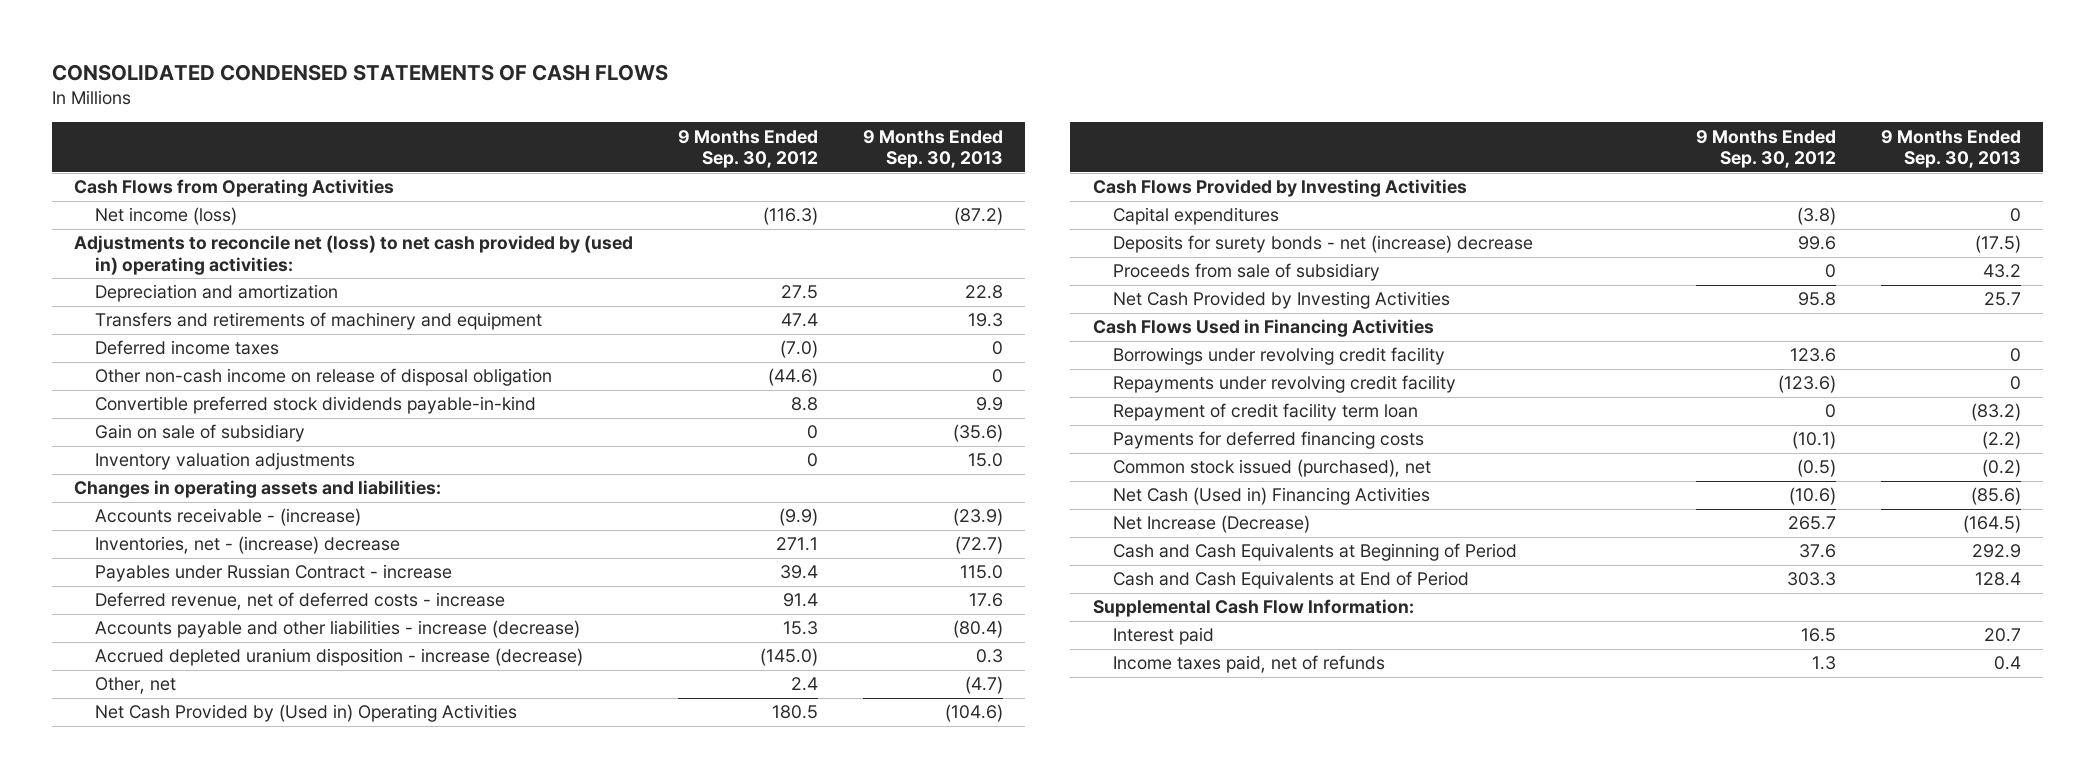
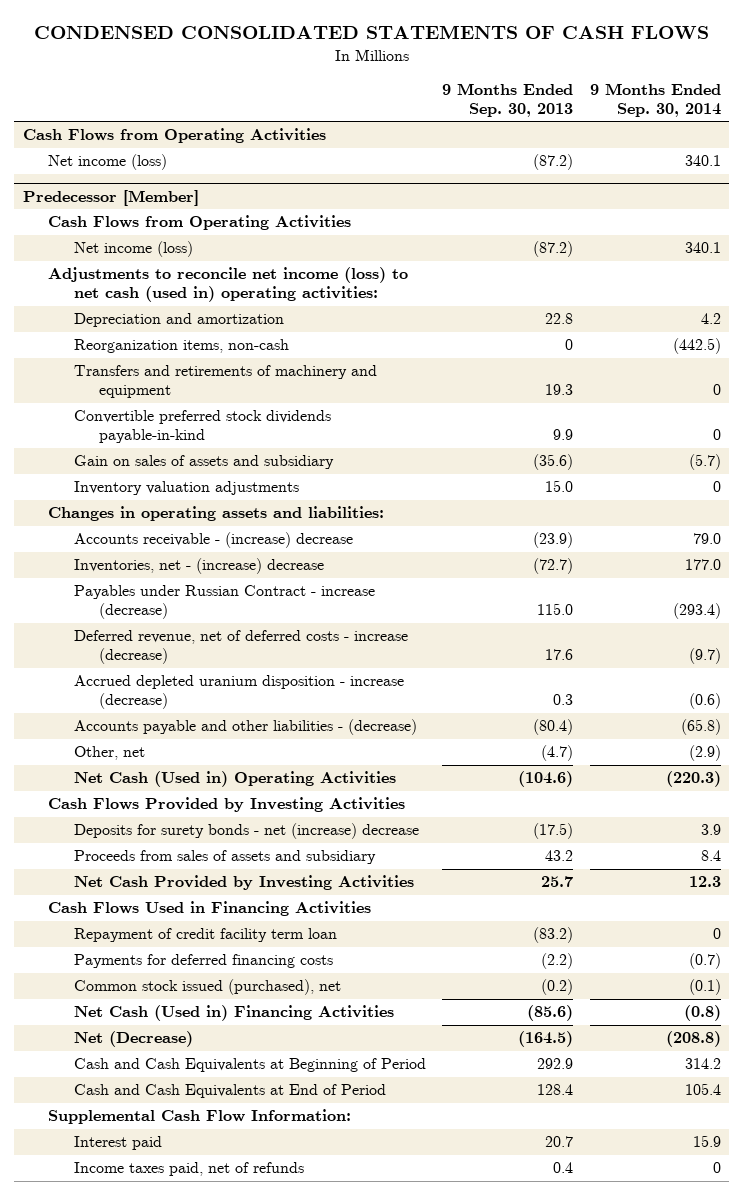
[51,63,668,81] CONSOLIDATED CONDENSED STATEMENTS OF CASH FLOWS -> [33,25,709,40] CONDENSED CONSOLIDATED STATEMENTS OF CASH FLOWS
[677,129,818,168] 9 Months Ended Sep. 30, 2012 -> none
none -> [589,83,721,118] 9 Months Ended Sep. 30, 2014
none -> [22,189,199,206] Predecessor [Member]
none -> [48,215,352,231] Cash Flows from Operating Activities
none -> [73,241,193,258] Net income (loss)
[74,235,634,275] Adjustments to reconcile net (loss) to net cash provided by (used in) operating activities: -> [48,267,409,303] Adjustments to reconcile net income (loss) to net cash (used in) operating activities:
none -> [73,339,289,354] Reorganization items, non-cash
[94,340,279,356] Deferred income taxes -> none
[94,368,552,387] Other non-cash income on release of disposal obligation -> none
[94,424,305,443] Gain on sale of subsidiary -> [73,455,334,470] Gain on sales of assets and subsidiary
[94,508,361,527] Accounts receivable - (increase) -> [73,532,353,549] Accounts receivable - (increase) decrease
[94,620,580,639] Accounts payable and other liabilities - increase (decrease) -> none
[94,564,452,583] Payables under Russian Contract - increase -> [73,585,375,620] Payables under Russian Contract - increase (decrease)
[94,592,505,611] Deferred revenue, net of deferred costs - increase -> [73,630,408,665] Deferred revenue, net of deferred costs - increase (decrease)
none -> [73,719,417,736] Accounts payable and other liabilities - (decrease)
[94,704,517,723] Net Cash Provided by (Used in) Operating Activities -> [73,771,396,788] Net Cash (Used in) Operating Activities
[1113,207,1280,226] Capital expenditures -> none
[1113,263,1381,282] Proceeds from sale of subsidiary -> [73,850,376,865] Proceeds from sales of assets and subsidiary
[1113,347,1446,366] Borrowings under revolving credit facility -> none
[1113,375,1457,394] Repayments under revolving credit facility -> none
[1113,515,1311,534] Net Increase (Decrease) -> [73,1031,193,1048] Net (Decrease)

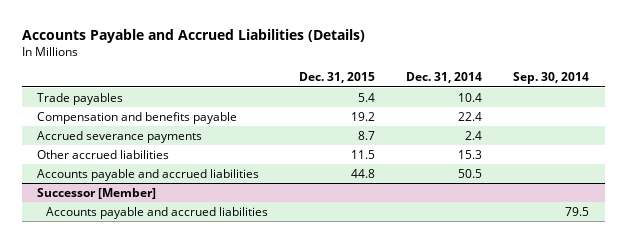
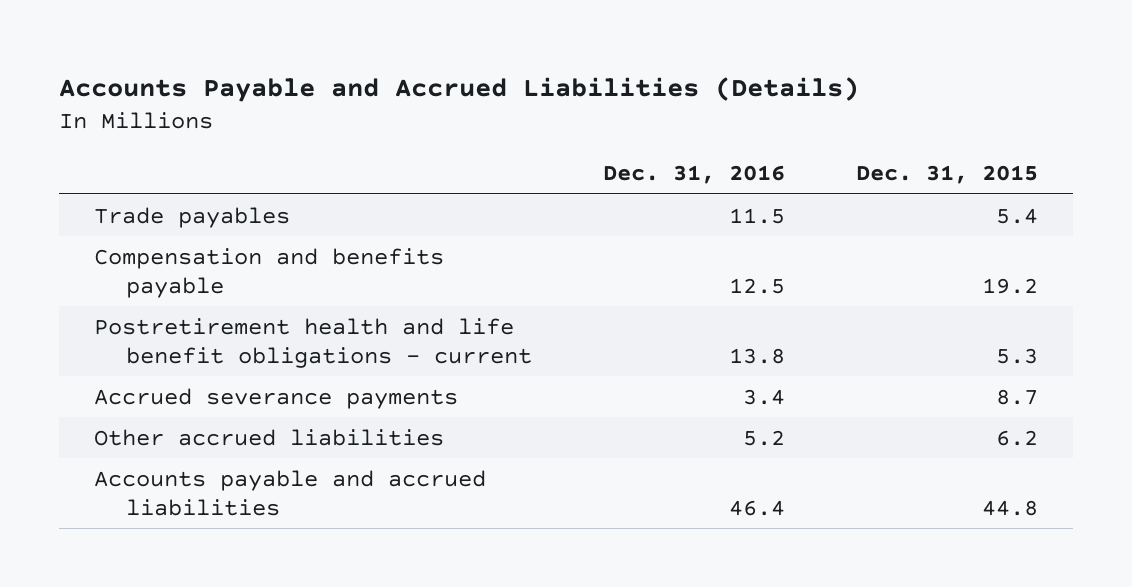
[406,72,483,84] Dec. 31, 2014 -> none
[513,72,590,85] Sep. 30, 2014 -> none
none -> [602,165,785,185] Dec. 31, 2016
none -> [94,317,532,368] Postretirement health and life benefit obligations - current
[351,149,376,159] 11.5 -> [995,429,1038,446] 6.2
[37,187,157,199] Successor [Member] -> none
[45,206,268,219] Accounts payable and accrued liabilities -> none

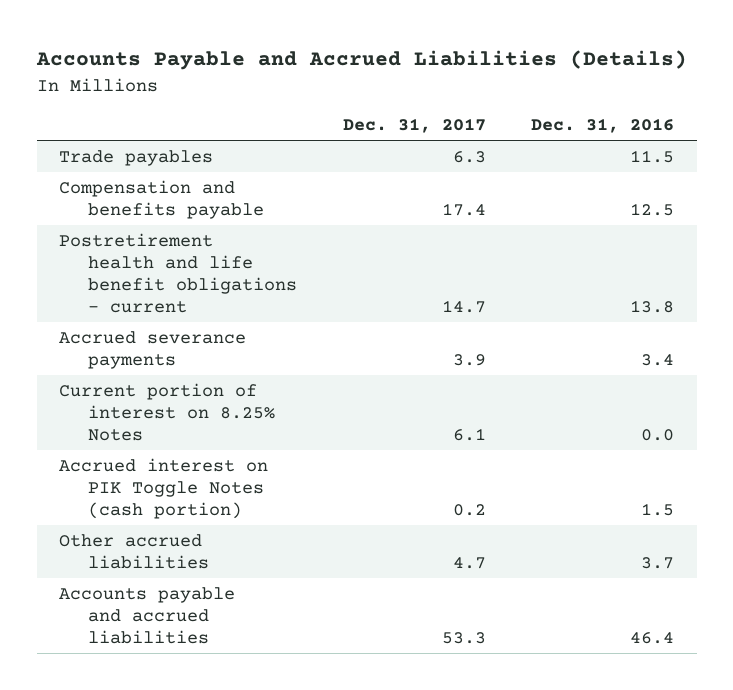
[855,165,1038,185] Dec. 31, 2015 -> none
none -> [342,118,486,134] Dec. 31, 2017
none -> [59,382,276,441] Current portion of interest on 8.25% Notes
none -> [59,457,269,519] Accrued interest on PIK Toggle Notes (cash portion)
[742,429,785,446] 5.2 -> [641,556,675,569] 3.7

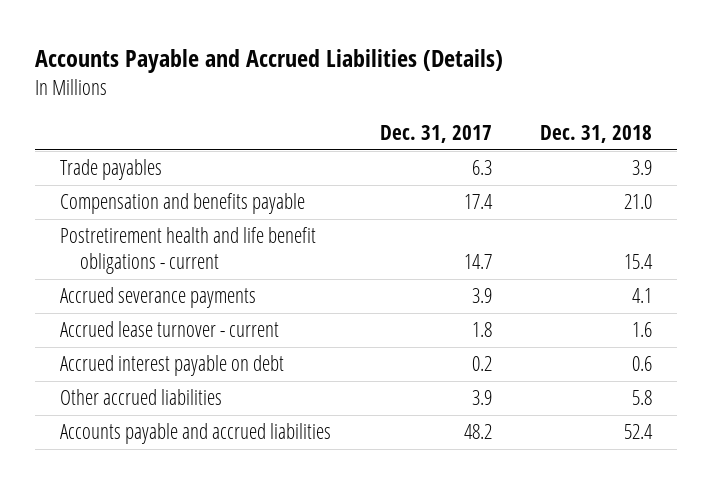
[531,118,675,134] Dec. 31, 2016 -> none
none -> [540,125,653,144] Dec. 31, 2018
[59,382,276,441] Current portion of interest on 8.25% Notes -> none
none -> [59,321,279,338] Accrued lease turnover - current
[59,457,269,519] Accrued interest on PIK Toggle Notes (cash portion) -> [59,355,284,377] Accrued interest payable on debt
[452,556,486,569] 4.7 -> [471,390,492,406] 3.9
[441,631,486,644] 53.3 -> [463,424,492,440] 48.2

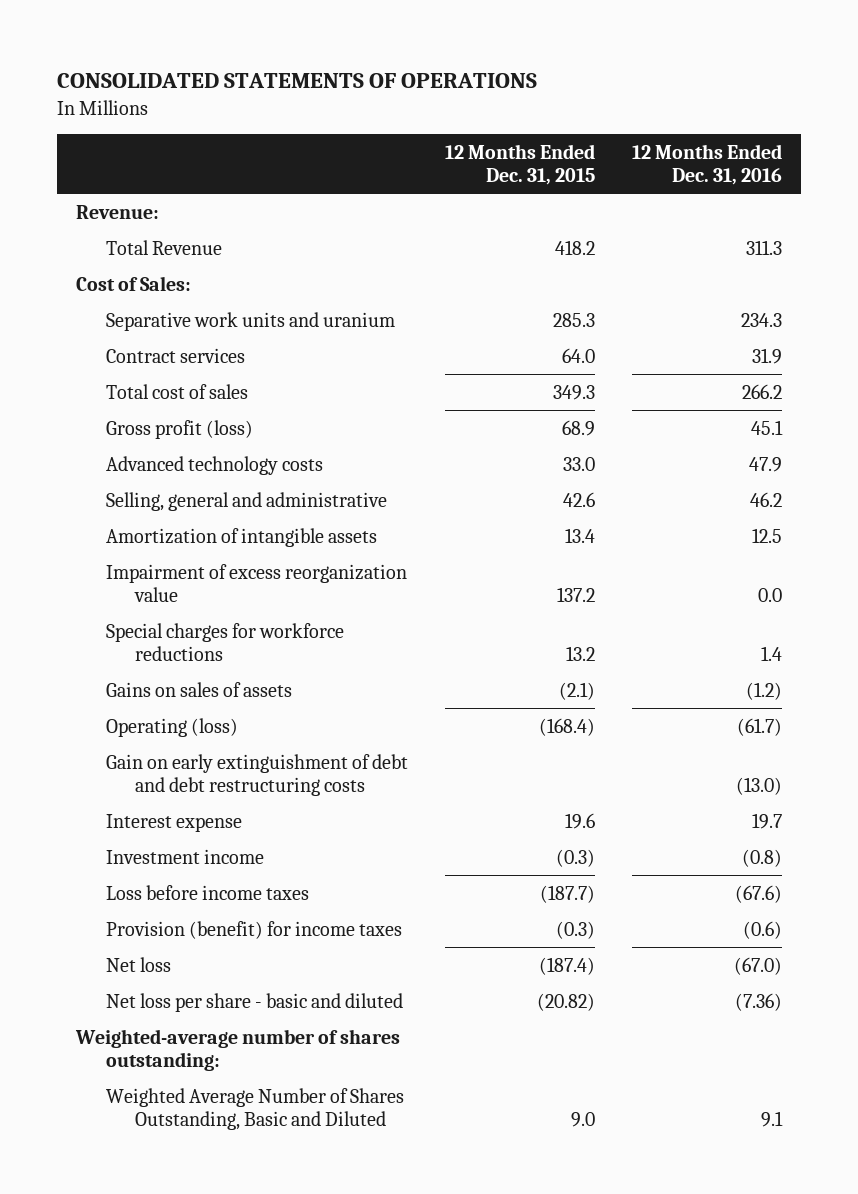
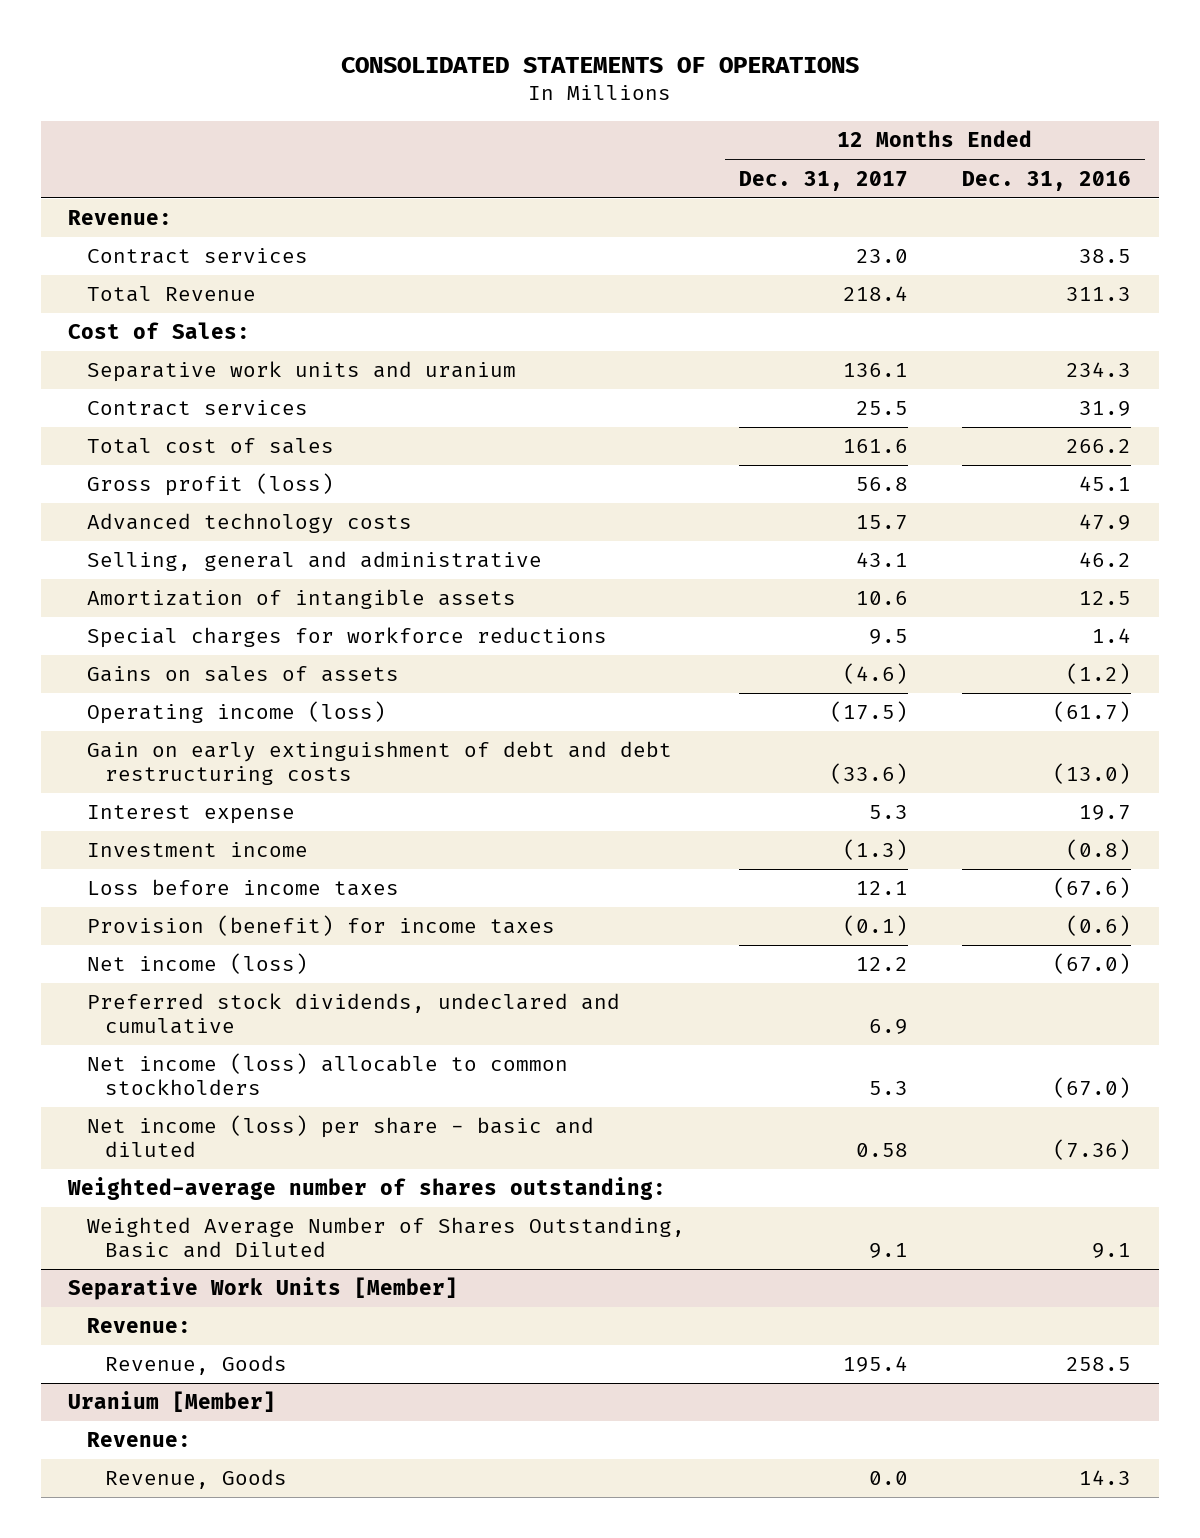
[444,144,595,186] 12 Months Ended Dec. 31, 2015 -> none
none -> [738,170,908,191] Dec. 31, 2017
none -> [86,248,308,265] Contract services
[105,563,407,602] Impairment of excess reorganization value -> none
[105,717,238,737] Operating (loss) -> [86,701,386,725] Operating income (loss)
[105,956,171,972] Net loss -> [86,953,308,975] Net income (loss)
none -> [86,993,620,1035] Preferred stock dividends, undeclared and cumulative
none -> [86,1053,568,1096] Net income (loss) allocable to common stockholders
[105,992,403,1012] Net loss per share - basic and diluted -> [86,1115,594,1158] Net income (loss) per share - basic and diluted
none -> [68,1277,459,1301] Separative Work Units [Member]
none -> [86,1318,191,1334] Revenue:
none -> [104,1355,287,1376] Revenue, Goods
none -> [68,1391,277,1413] Uranium [Member]
none -> [86,1432,191,1448] Revenue:
none -> [104,1469,287,1490] Revenue, Goods

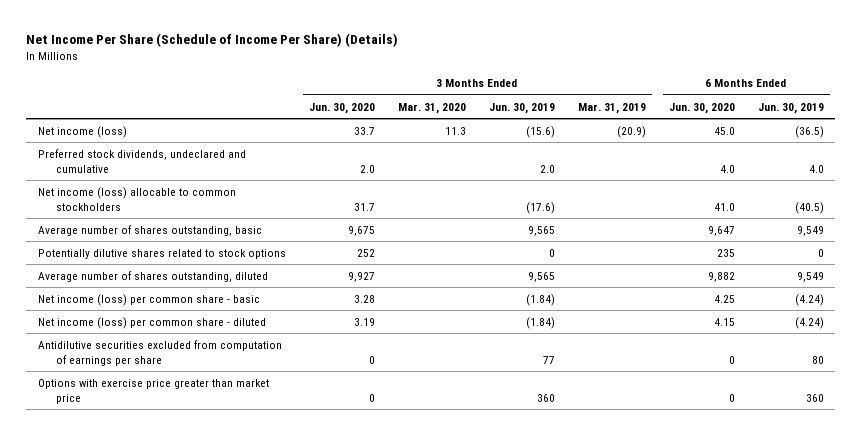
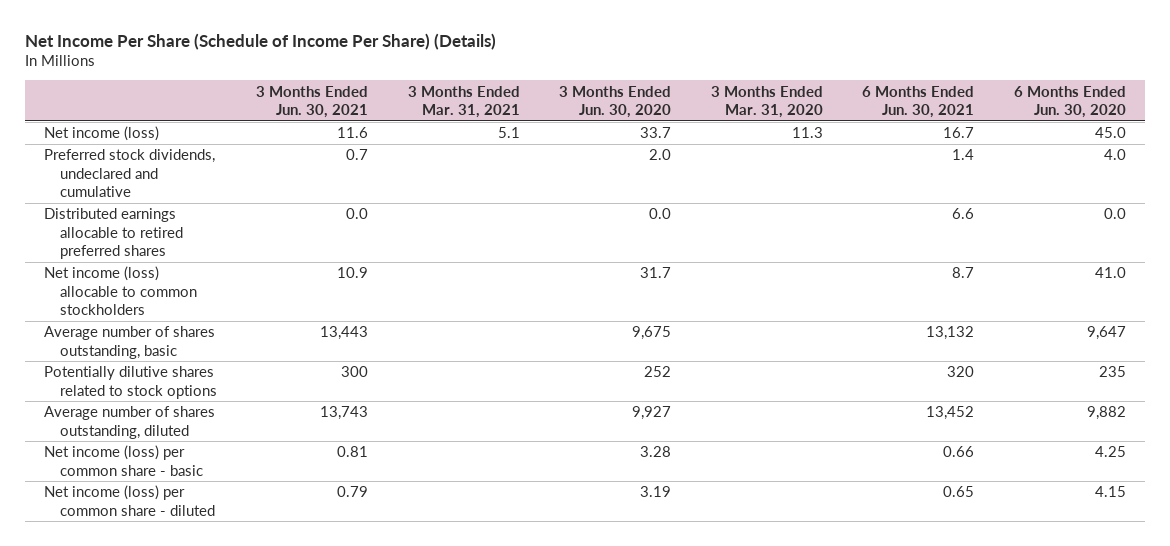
[488,102,555,114] Jun. 30, 2019 -> none
[577,102,646,114] Mar. 31, 2019 -> none
[757,102,824,114] Jun. 30, 2019 -> none
none -> [256,85,369,119] 3 Months Ended Jun. 30, 2021
none -> [407,85,520,119] 3 Months Ended Mar. 31, 2021
none -> [862,85,975,119] 6 Months Ended Jun. 30, 2021
none -> [44,208,183,260] Distributed earnings allocable to retired preferred shares
[37,339,282,366] Antidilutive securities excluded from computation of earnings per share -> none
[37,378,269,404] Options with exercise price greater than market price -> none

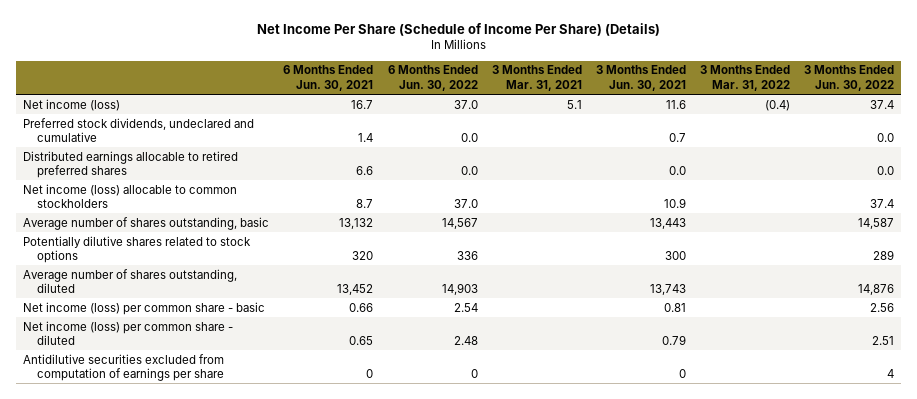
[559,85,672,119] 3 Months Ended Jun. 30, 2020 -> none
[710,85,823,119] 3 Months Ended Mar. 31, 2020 -> none
[1013,85,1126,119] 6 Months Ended Jun. 30, 2020 -> none
none -> [387,65,478,91] 6 Months Ended Jun. 30, 2022
none -> [699,65,790,91] 3 Months Ended Mar. 31, 2022
none -> [804,65,895,91] 3 Months Ended Jun. 30, 2022
none -> [23,353,225,382] Antidilutive securities excluded from computation of earnings per share

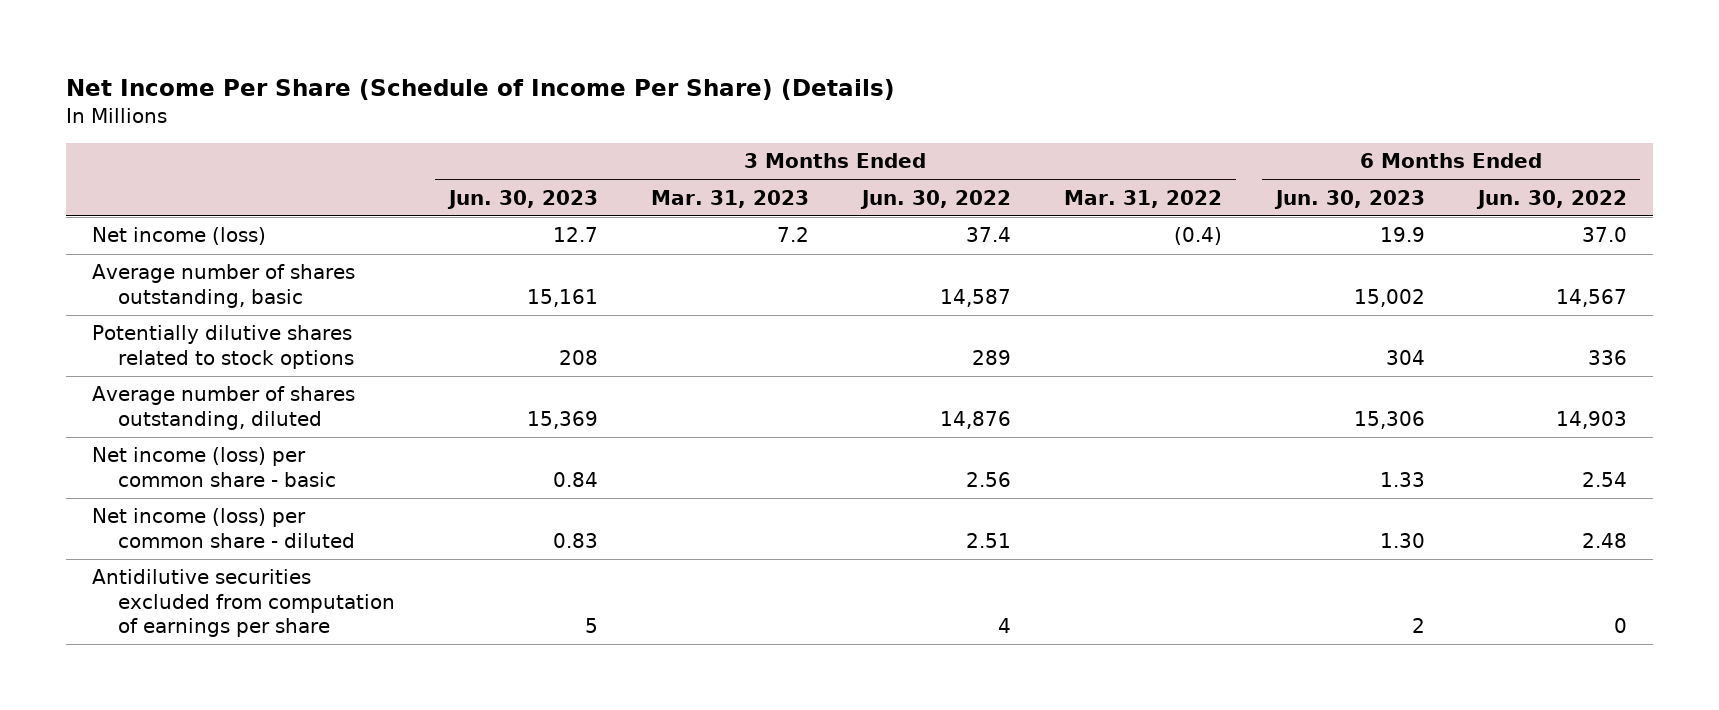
[283,65,374,91] 6 Months Ended Jun. 30, 2021 -> none
[491,65,582,91] 3 Months Ended Mar. 31, 2021 -> none
[595,65,686,91] 3 Months Ended Jun. 30, 2021 -> none
none -> [446,189,598,209] Jun. 30, 2023
none -> [650,189,809,208] Mar. 31, 2023
none -> [1273,189,1425,209] Jun. 30, 2023
[23,117,255,143] Preferred stock dividends, undeclared and cumulative -> none
[23,150,239,179] Distributed earnings allocable to retired preferred shares -> none
[23,183,238,209] Net income (loss) allocable to common stockholders -> none

